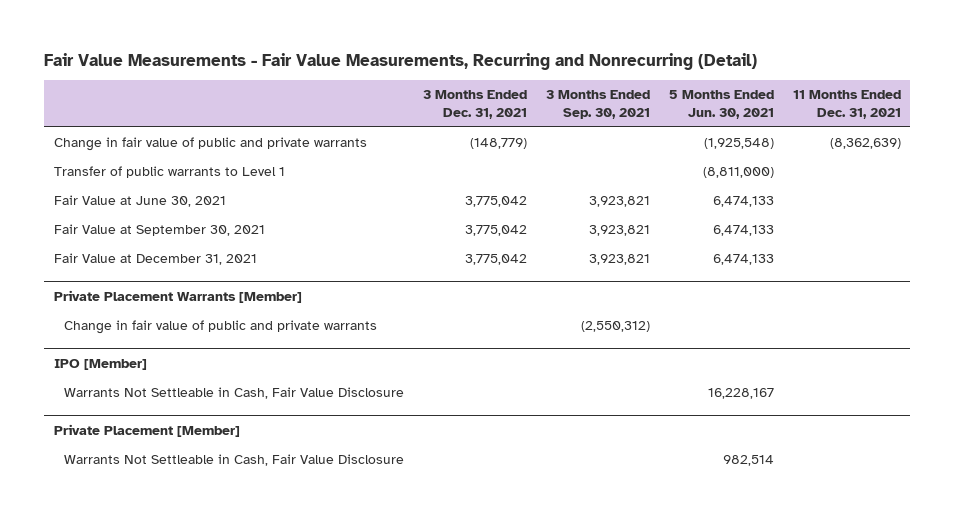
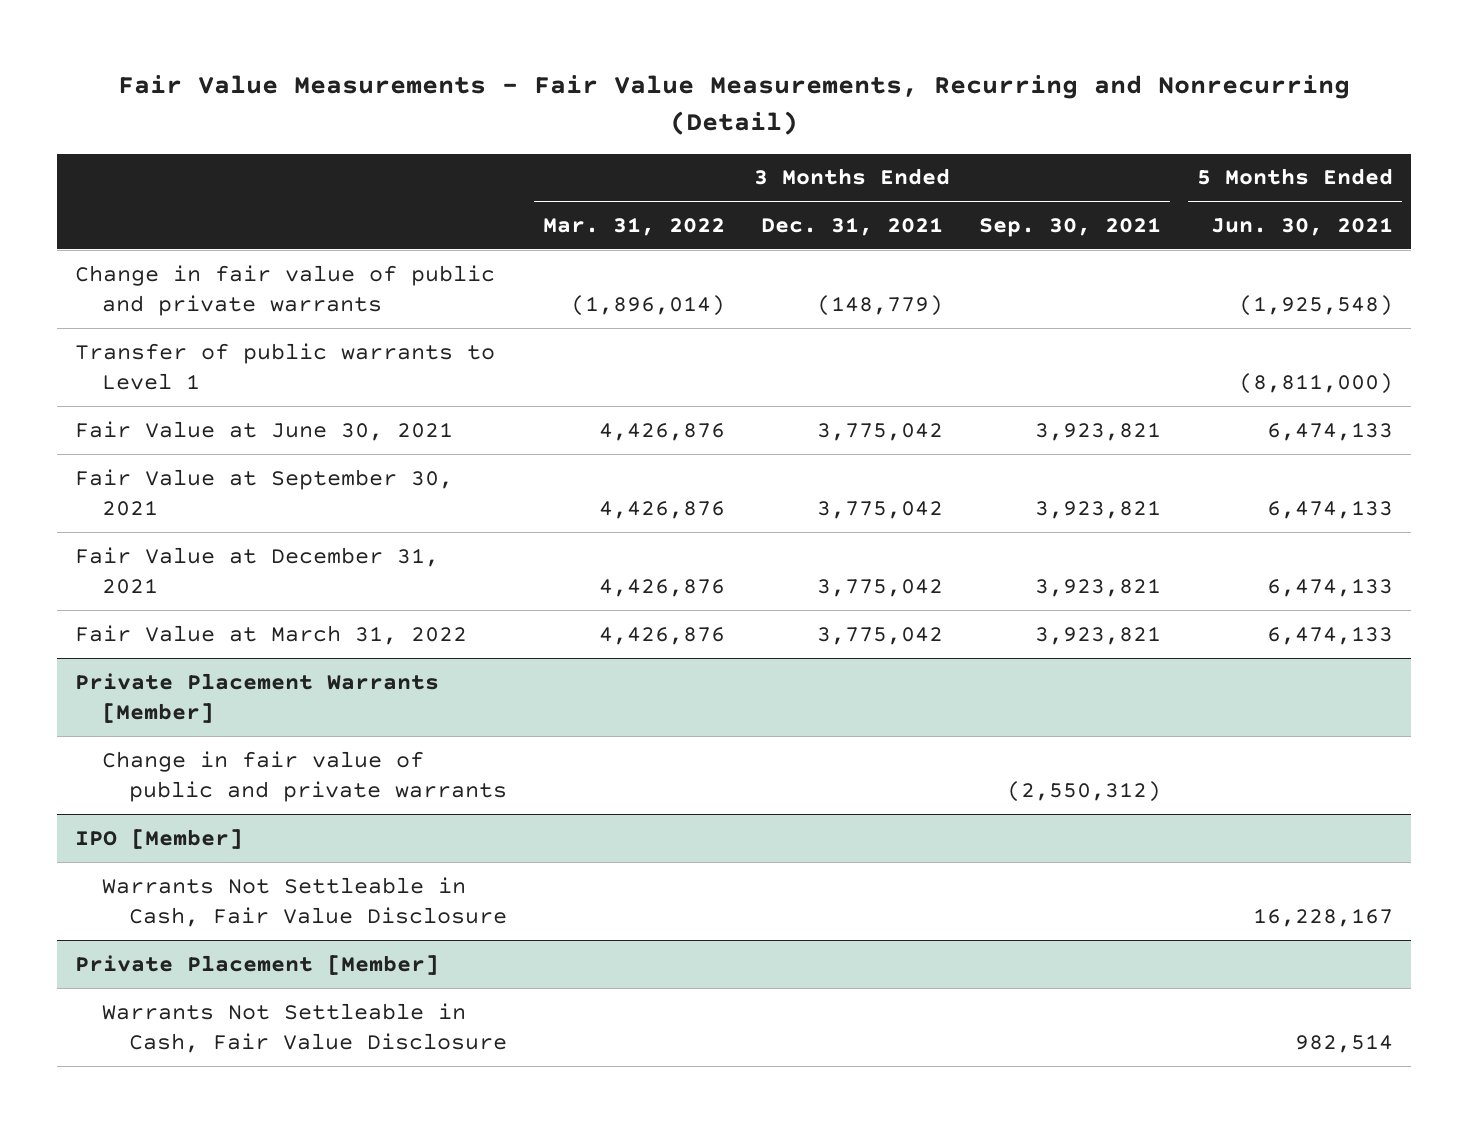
[792,90,901,120] 11 Months Ended Dec. 31, 2021 -> none
none -> [543,216,726,236] Mar. 31, 2022
none -> [74,624,467,645] Fair Value at March 31, 2022

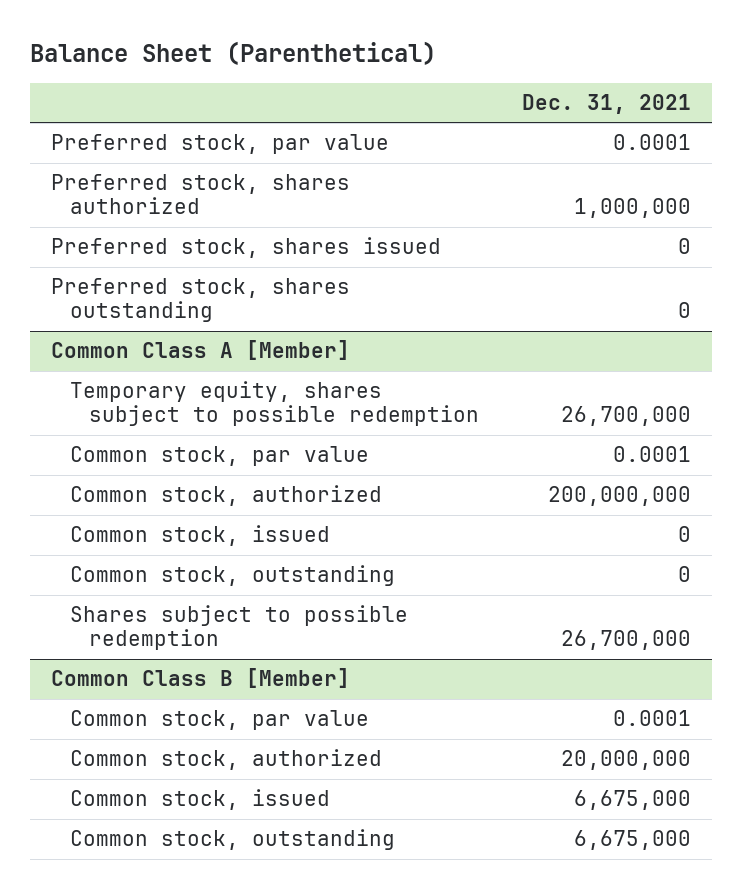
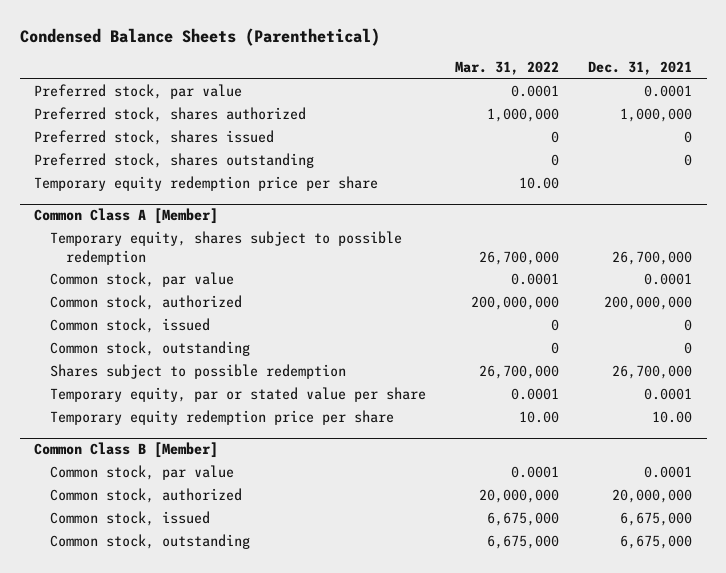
[30,41,437,66] Balance Sheet (Parenthetical) -> [19,27,380,46] Condensed Balance Sheets (Parenthetical)
none -> [455,61,560,76] Mar. 31, 2022
none -> [34,176,379,192] Temporary equity redemption price per share
none -> [50,387,427,403] Temporary equity, par or stated value per share
none -> [50,410,395,426] Temporary equity redemption price per share

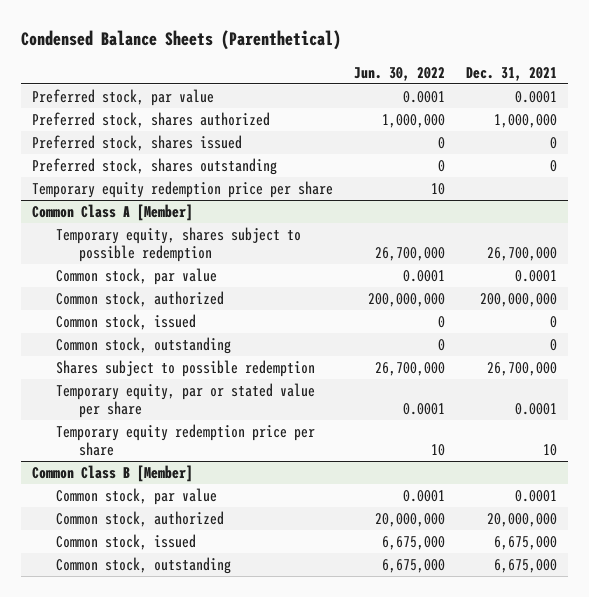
[455,61,560,76] Mar. 31, 2022 -> none
none -> [353,66,445,81] Jun. 30, 2022
[652,411,693,424] 10.00 -> [543,444,558,457] 10

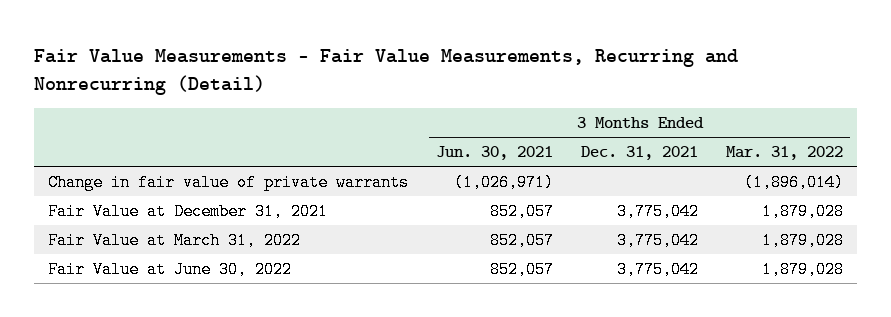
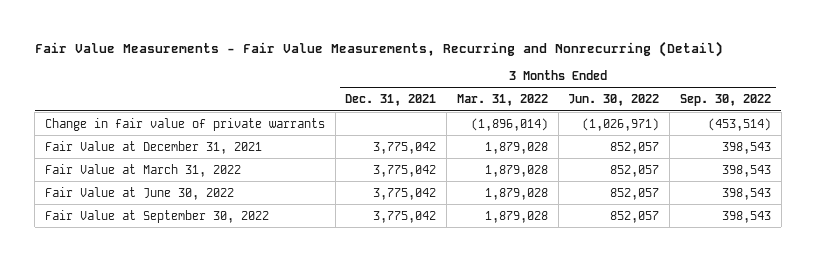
[435,146,553,161] Jun. 30, 2021 -> none
none -> [568,94,660,107] Jun. 30, 2022
none -> [679,94,771,107] Sep. 30, 2022
none -> [44,209,269,223] Fair Value at September 30, 2022

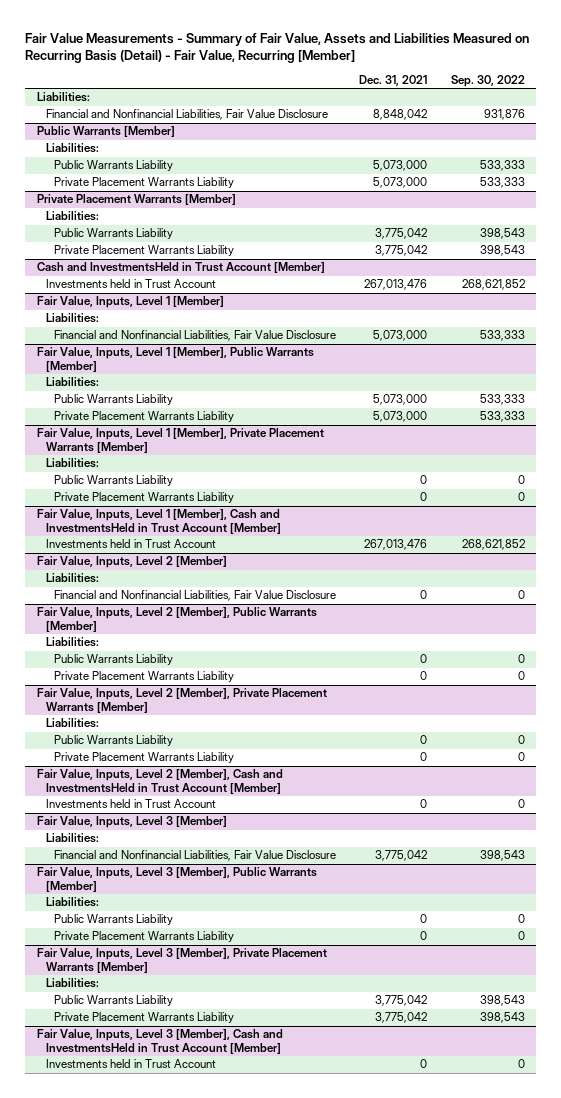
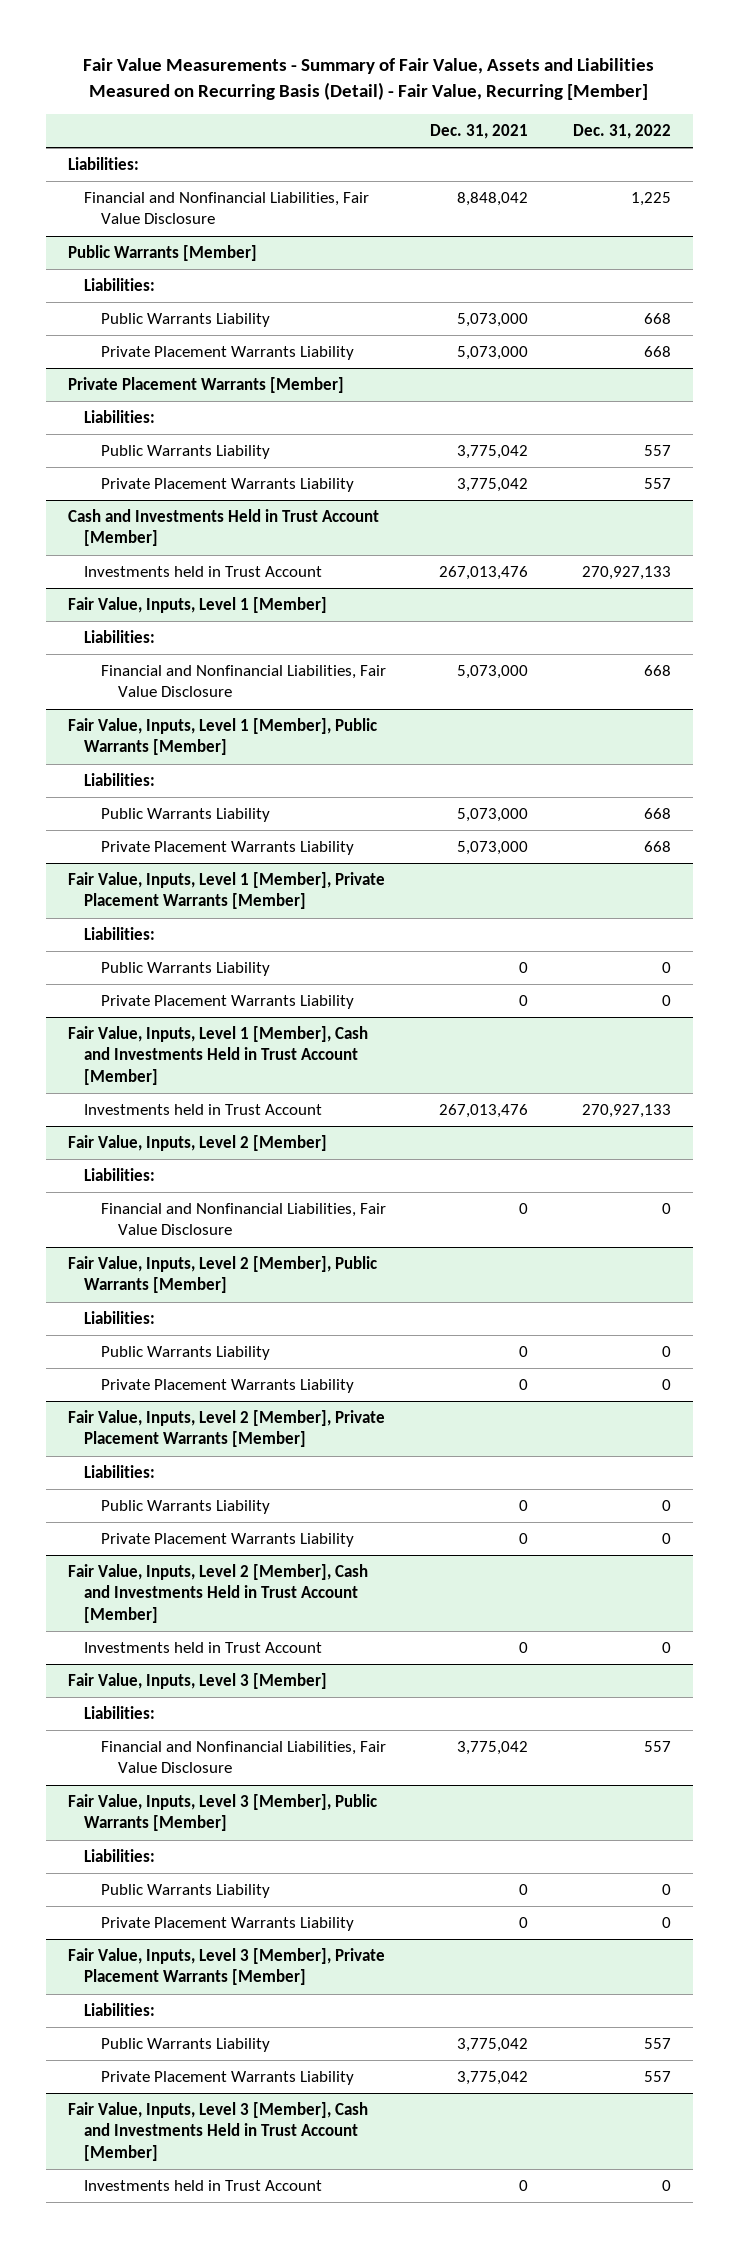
[450,75,525,88] Sep. 30, 2022 -> none
none -> [572,124,671,140] Dec. 31, 2022
[36,262,325,274] Cash and InvestmentsHeld in Trust Account [Member] -> [67,509,379,547] Cash and Investments Held in Trust Account [Member]
[36,509,281,534] Fair Value, Inputs, Level 1 [Member], Cash and InvestmentsHeld in Trust Account [Member] -> [67,1026,368,1085] Fair Value, Inputs, Level 1 [Member], Cash and Investments Held in Trust Account [Member]
[36,769,283,794] Fair Value, Inputs, Level 2 [Member], Cash and InvestmentsHeld in Trust Account [Member] -> [67,1564,368,1623] Fair Value, Inputs, Level 2 [Member], Cash and Investments Held in Trust Account [Member]
[36,1029,283,1054] Fair Value, Inputs, Level 3 [Member], Cash and InvestmentsHeld in Trust Account [Member] -> [67,2102,368,2161] Fair Value, Inputs, Level 3 [Member], Cash and Investments Held in Trust Account [Member]

